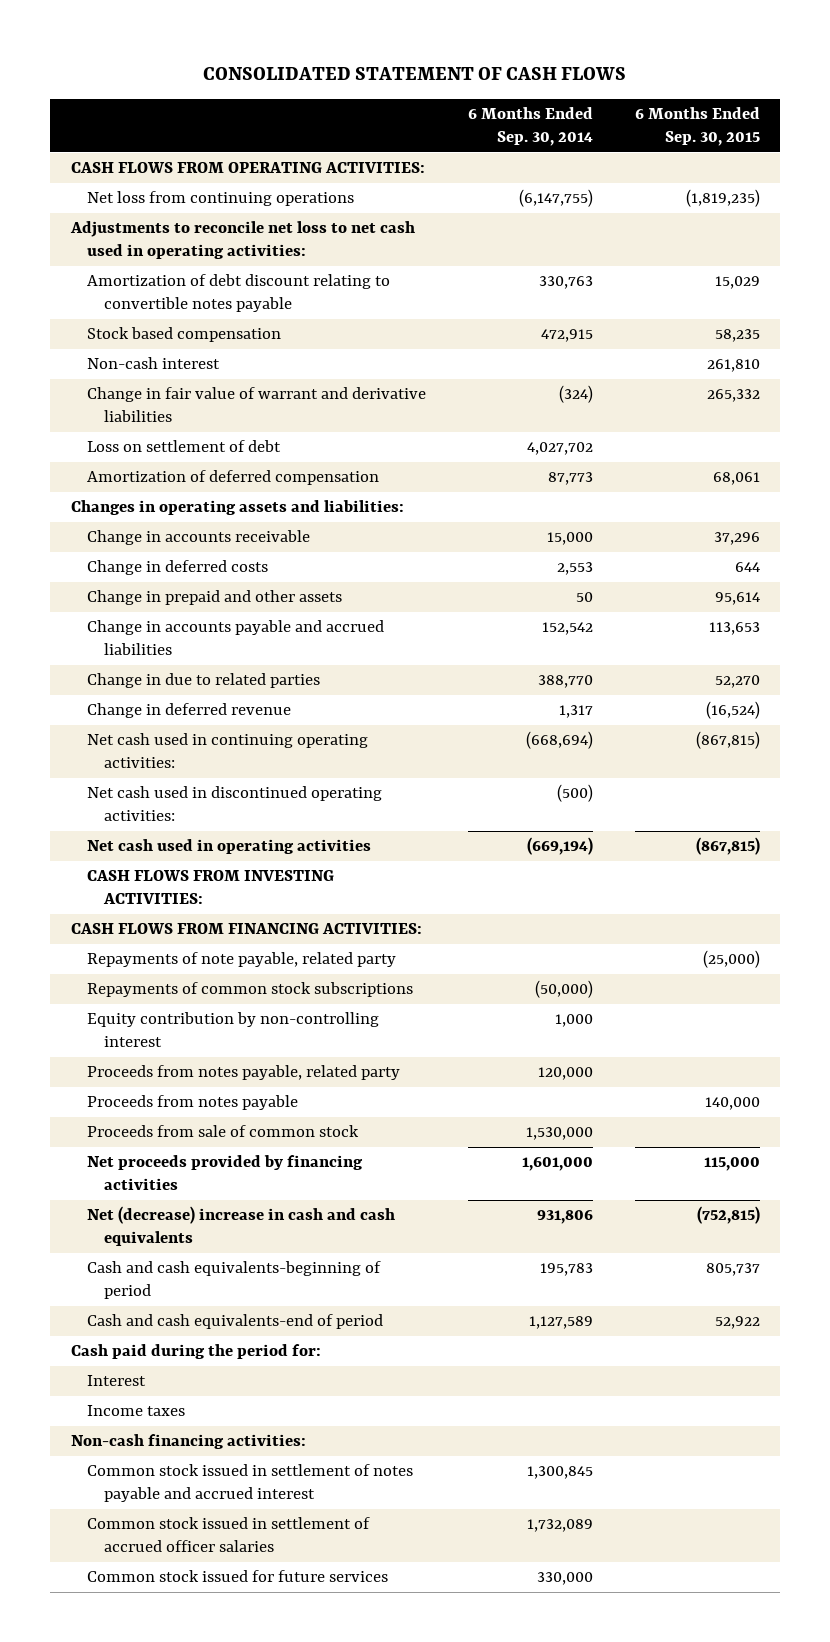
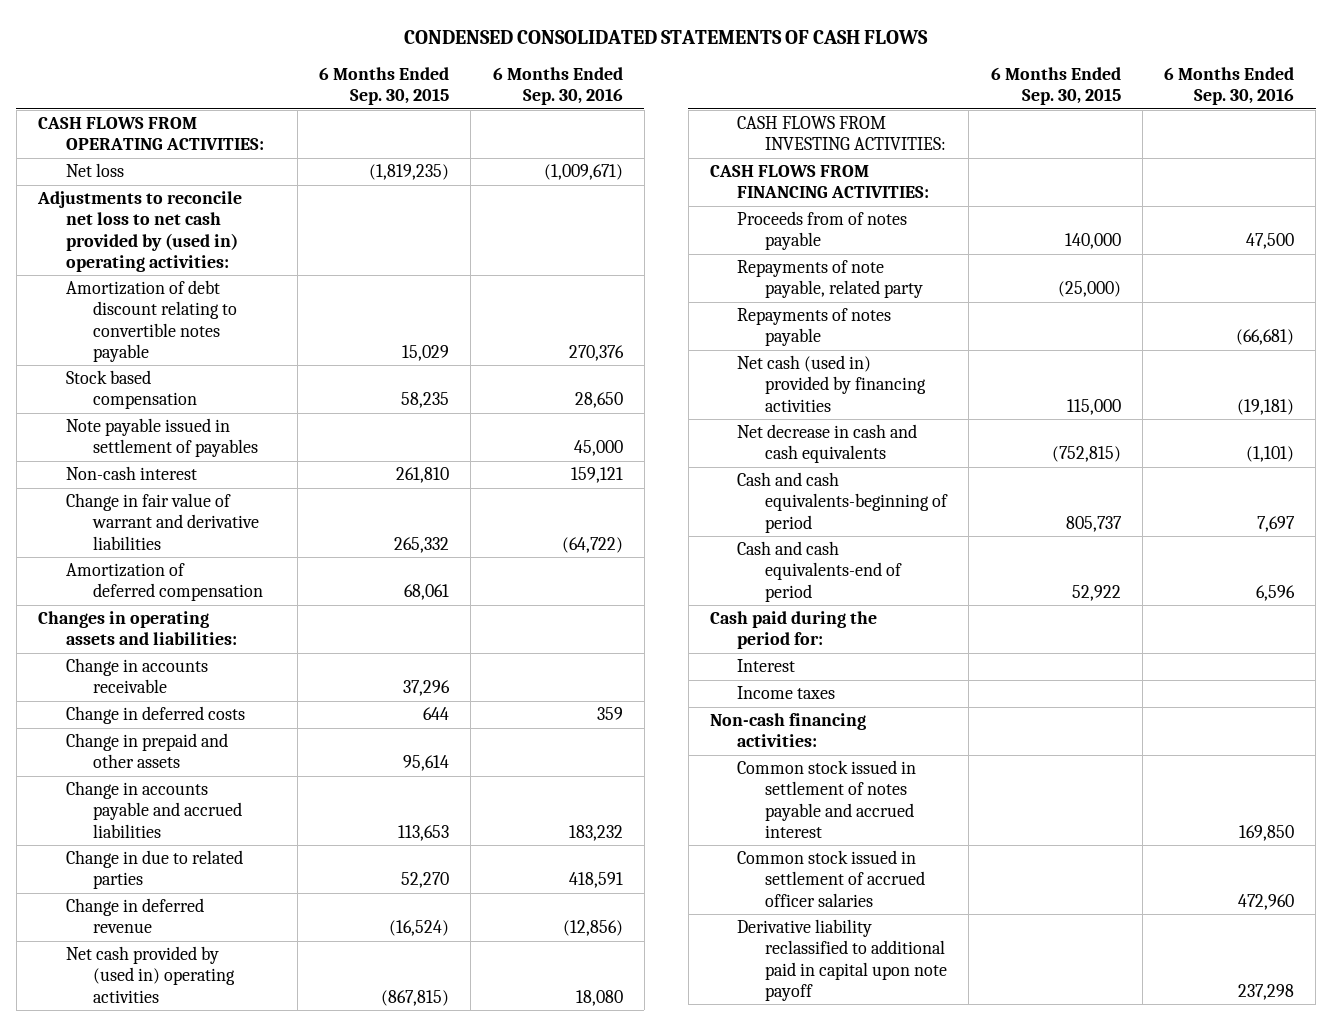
[203,66,627,80] CONSOLIDATED STATEMENT OF CASH FLOWS -> [404,29,929,44] CONDENSED CONSOLIDATED STATEMENTS OF CASH FLOWS
[467,107,593,147] 6 Months Ended Sep. 30, 2014 -> none
none -> [492,67,623,106] 6 Months Ended Sep. 30, 2016
[87,191,355,207] Net loss from continuing operations -> [65,163,124,178] Net loss
[69,221,415,260] Adjustments to reconcile net loss to net cash used in operating activities: -> [37,191,243,272] Adjustments to reconcile net loss to net cash provided by (used in) operating activities:
none -> [65,418,259,458] Note payable issued in settlement of payables
[87,440,282,453] Loss on settlement of debt -> none
[87,733,369,769] Net cash used in continuing operating activities: -> none
[87,786,383,822] Net cash used in discontinued operating activities: -> none
[87,839,372,855] Net cash used in operating activities -> [65,946,236,1003] Net cash provided by (used in) operating activities
none -> [737,211,908,251] Proceeds from of notes payable
[87,982,414,998] Repayments of common stock subscriptions -> none
[87,1012,380,1048] Equity contribution by non-controlling interest -> none
[87,1065,401,1081] Proceeds from notes payable, related party -> none
[87,1095,299,1111] Proceeds from notes payable -> none
[87,1125,360,1138] Proceeds from sale of common stock -> none
none -> [737,308,892,347] Repayments of notes payable
[87,1155,364,1191] Net proceeds provided by financing activities -> [737,355,926,412] Net cash (used in) provided by financing activities
[87,1206,396,1247] Net (decrease) increase in cash and cash equivalents -> [737,424,918,464] Net decrease in cash and cash equivalents
[87,1570,389,1583] Common stock issued for future services -> none
none -> [737,919,947,1001] Derivative liability reclassified to additional paid in capital upon note payoff

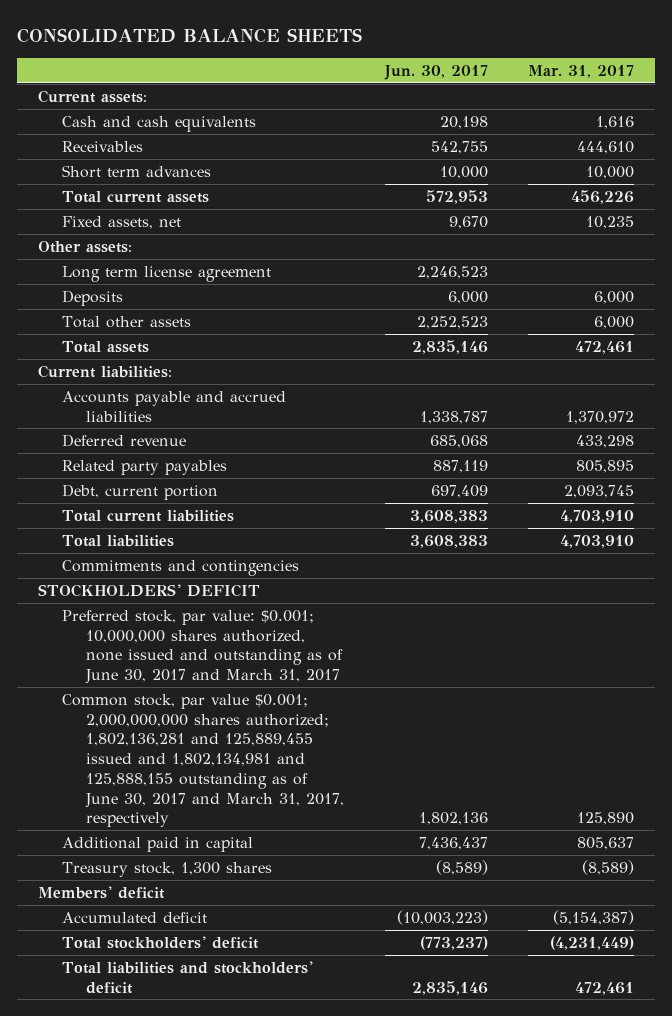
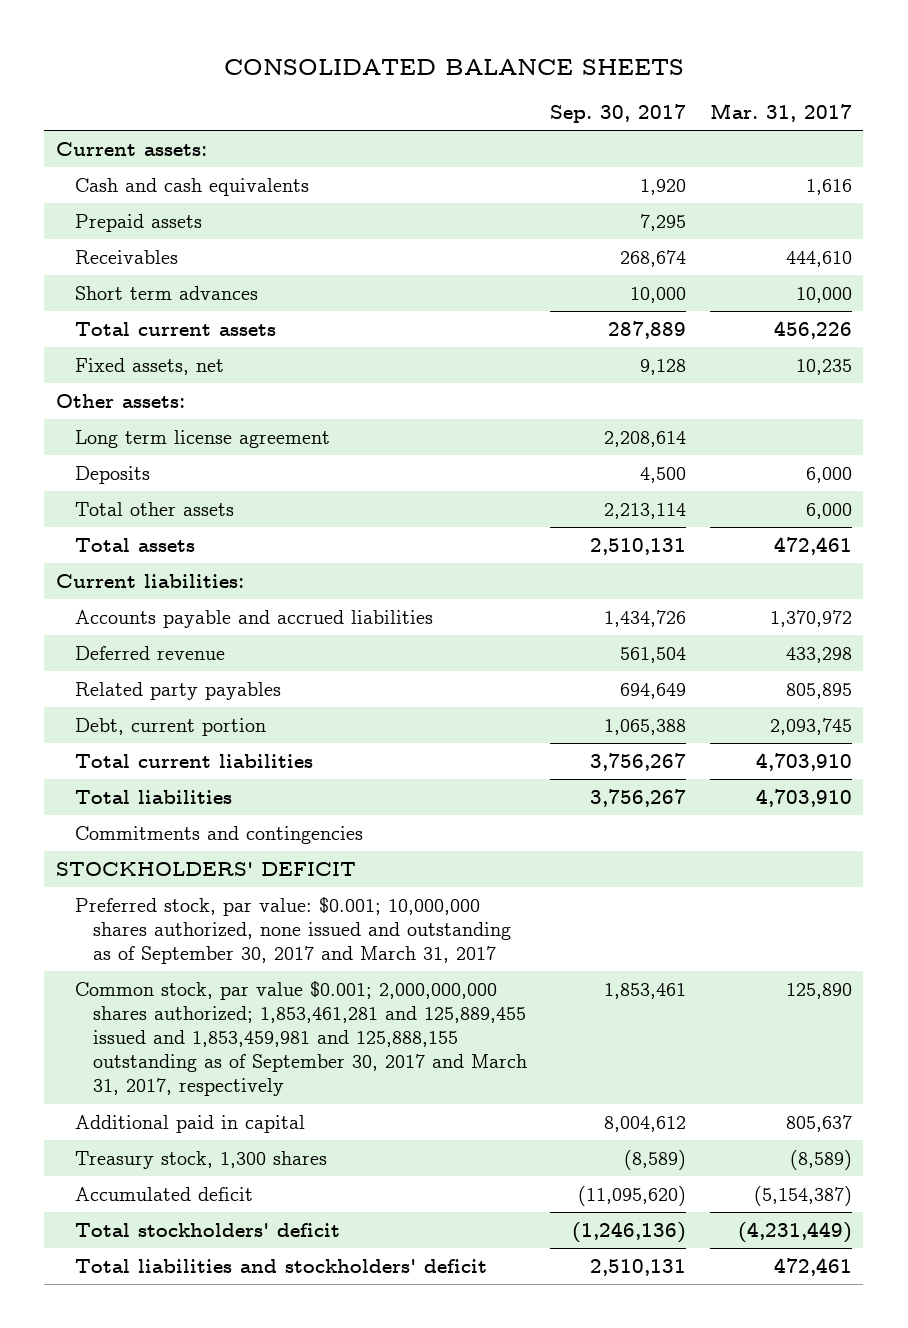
[383,64,488,80] Jun. 30, 2017 -> none
none -> [550,104,687,124] Sep. 30, 2017
none -> [74,213,202,232] Prepaid assets
[61,609,343,685] Preferred stock, par value: $0.001; 10,000,000 shares authorized, none issued and outstanding as of June 30, 2017 and March 31, 2017 -> [74,896,511,965] Preferred stock, par value: $0.001; 10,000,000 shares authorized, none issued and outstanding as of September 30, 2017 and March 31, 2017
[61,693,344,828] Common stock, par value $0.001; 2,000,000,000 shares authorized; 1,802,136,281 and 125,889,455 issued and 1,802,134,981 and 125,888,155 outstanding as of June 30, 2017 and March 31, 2017, respectively -> [74,980,527,1097] Common stock, par value $0.001; 2,000,000,000 shares authorized; 1,853,461,281 and 125,889,455 issued and 1,853,459,981 and 125,888,155 outstanding as of September 30, 2017 and March 31, 2017, respectively
[37,885,165,899] Members' deficit -> none

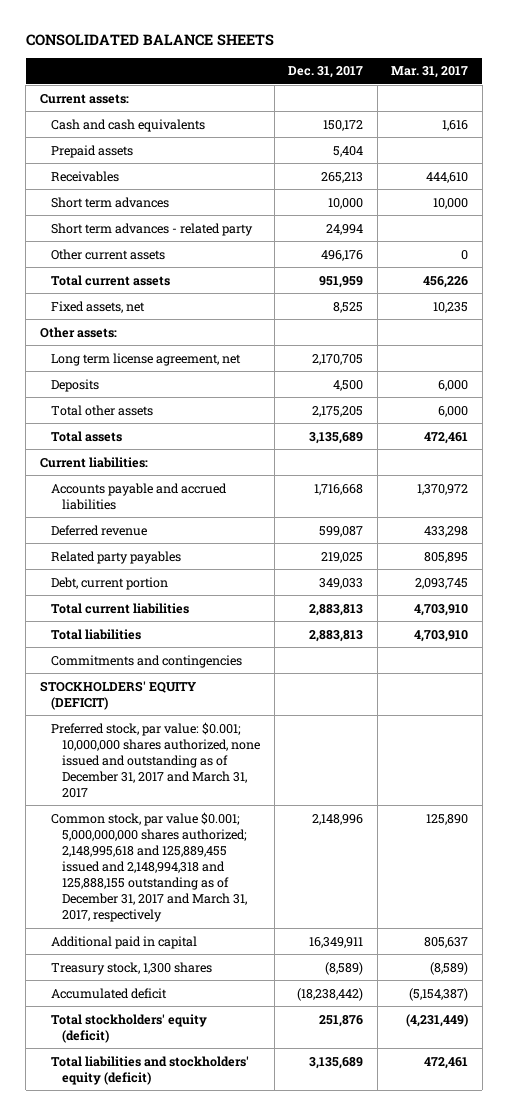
[550,104,687,124] Sep. 30, 2017 -> none
none -> [288,66,364,79] Dec. 31, 2017
none -> [51,222,254,236] Short term advances - related party
none -> [51,248,166,260] Other current assets
[74,429,330,448] Long term license agreement -> [51,352,242,366] Long term license agreement, net
[56,861,357,876] STOCKHOLDERS' DEFICIT -> [40,680,197,710] STOCKHOLDERS' EQUITY (DEFICIT)
[74,896,511,965] Preferred stock, par value: $0.001; 10,000,000 shares authorized, none issued and outstanding as of September 30, 2017 and March 31, 2017 -> [51,721,261,798] Preferred stock, par value: $0.001; 10,000,000 shares authorized, none issued and outstanding as of December 31, 2017 and March 31, 2017
[74,980,527,1097] Common stock, par value $0.001; 2,000,000,000 shares authorized; 1,853,461,281 and 125,889,455 issued and 1,853,459,981 and 125,888,155 outstanding as of September 30, 2017 and March 31, 2017, respectively -> [51,811,248,923] Common stock, par value $0.001; 5,000,000,000 shares authorized; 2,148,995,618 and 125,889,455 issued and 2,148,994,318 and 125,888,155 outstanding as of December 31, 2017 and March 31, 2017, respectively
[74,1222,340,1237] Total stockholders' deficit -> [51,1013,208,1043] Total stockholders' equity (deficit)
[74,1258,487,1273] Total liabilities and stockholders' deficit -> [51,1055,250,1085] Total liabilities and stockholders' equity (deficit)

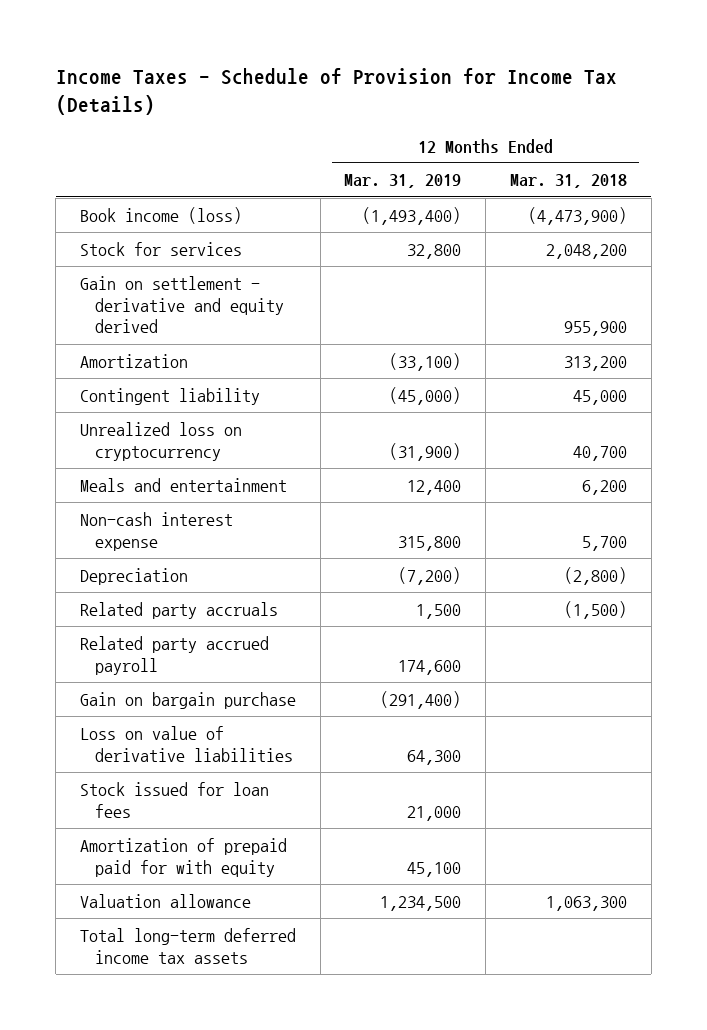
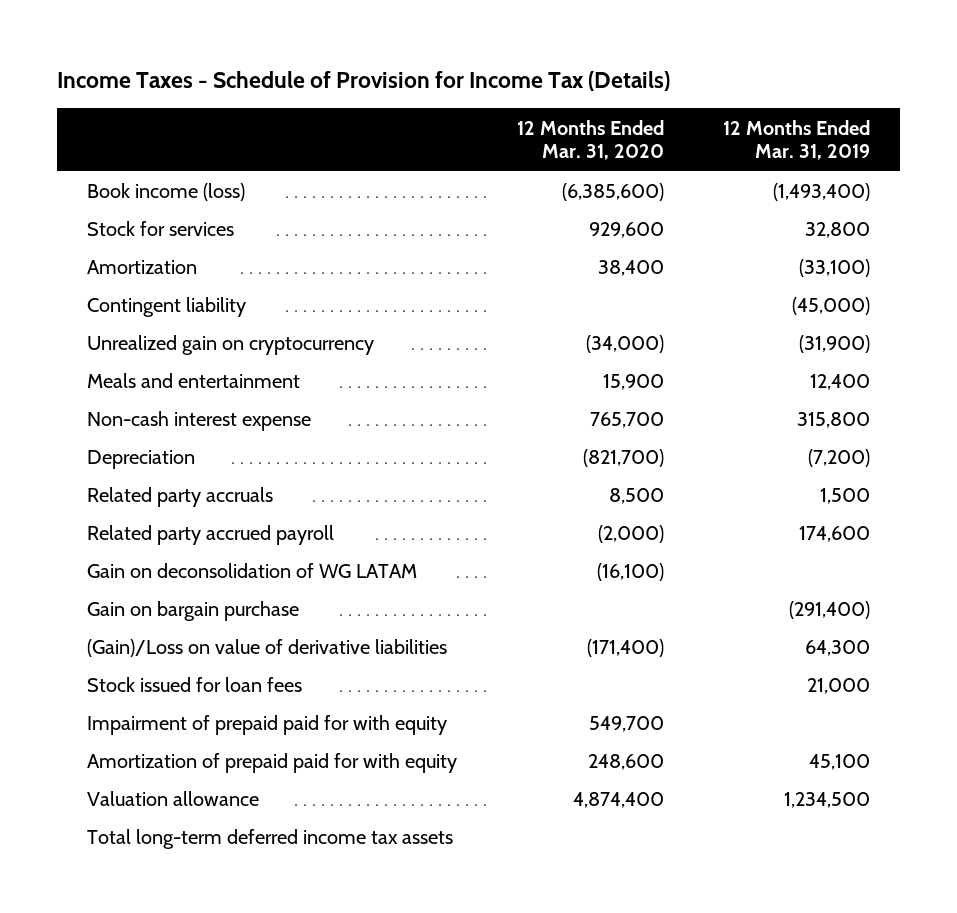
[509,174,627,189] Mar. 31, 2018 -> none
none -> [516,119,664,161] 12 Months Ended Mar. 31, 2020
[79,275,284,334] Gain on settlement - derivative and equity derived -> none
[79,421,242,461] Unrealized loss on cryptocurrency -> [86,335,374,356] Unrealized gain on cryptocurrency
none -> [86,563,417,579] Gain on deconsolidation of WG LATAM
[79,725,293,762] Loss on value of derivative liabilities -> [86,639,447,658] (Gain)/Loss on value of derivative liabilities
none -> [86,715,447,736] Impairment of prepaid paid for with equity

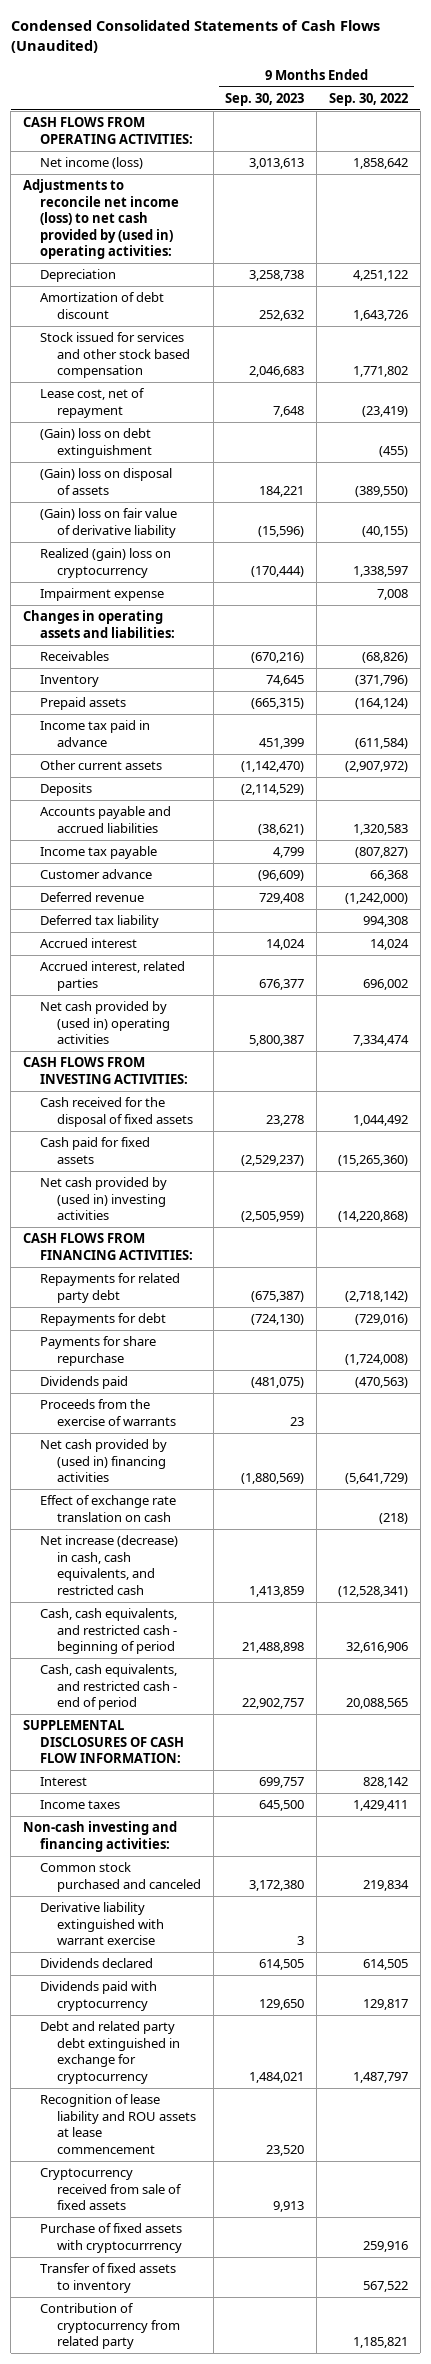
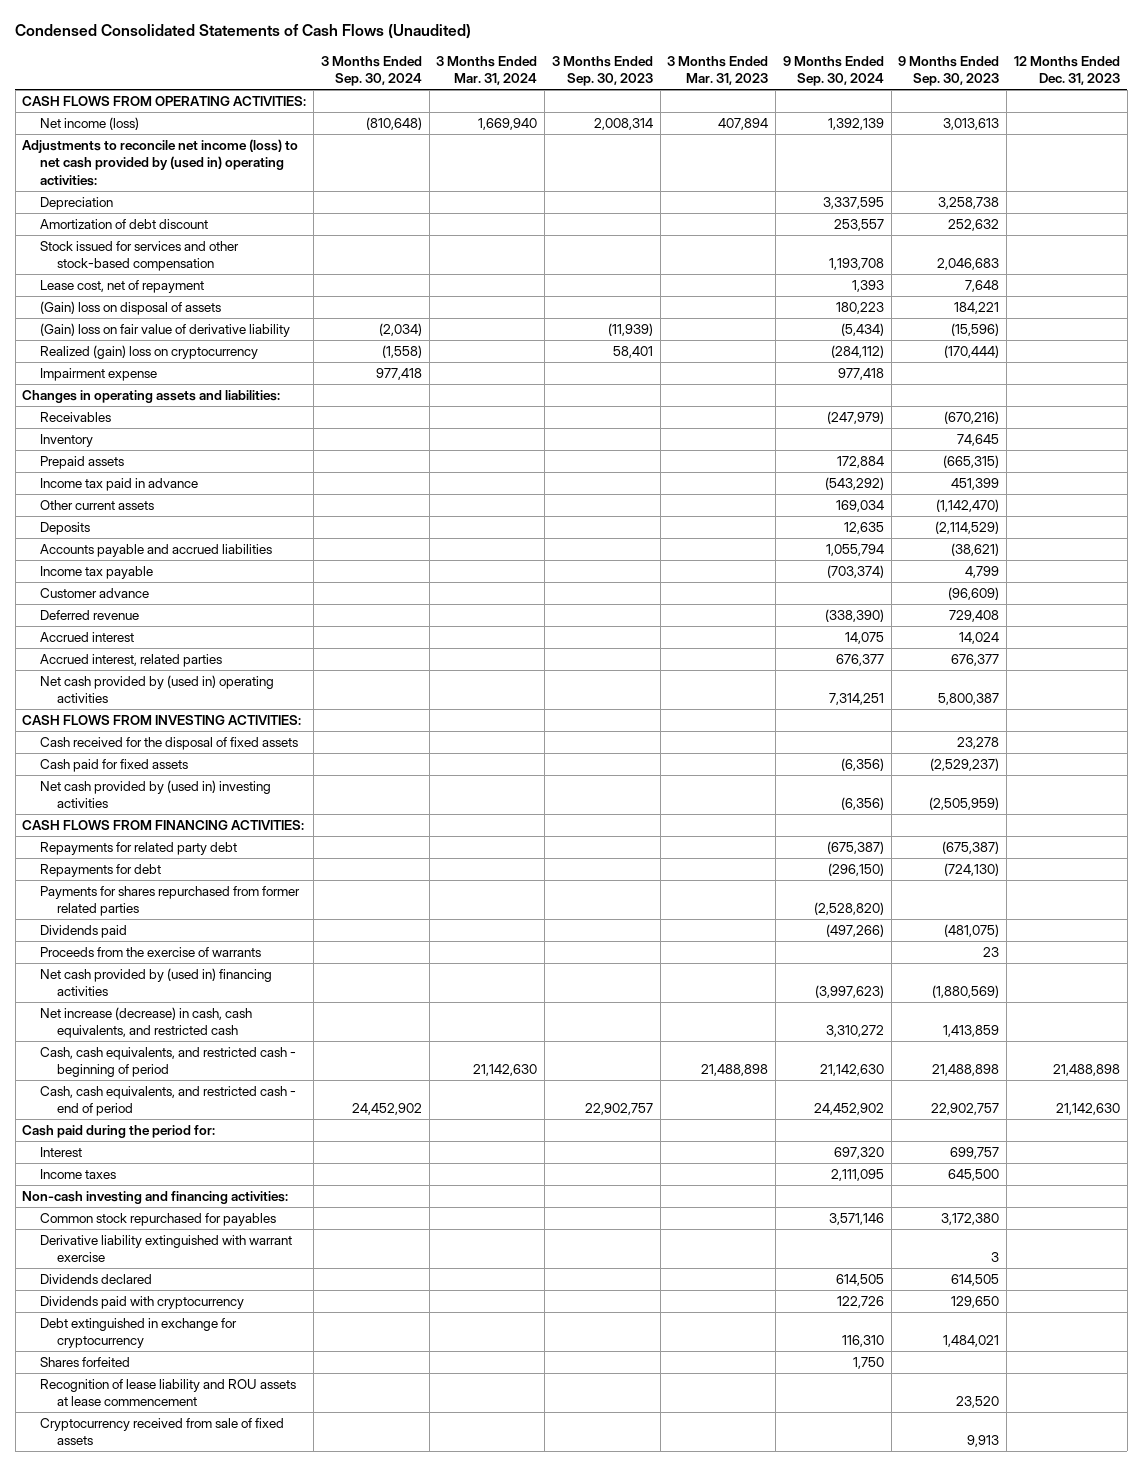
[328,92,408,106] Sep. 30, 2022 -> none
none -> [320,55,422,87] 3 Months Ended Sep. 30, 2024
none -> [436,55,538,86] 3 Months Ended Mar. 31, 2024
none -> [551,55,653,87] 3 Months Ended Sep. 30, 2023
none -> [667,55,769,86] 3 Months Ended Mar. 31, 2023
none -> [782,55,884,87] 9 Months Ended Sep. 30, 2024
none -> [1013,55,1120,86] 12 Months Ended Dec. 31, 2023
[40,332,191,379] Stock issued for services and other stock based compensation -> [39,240,239,272] Stock issued for services and other stock-based compensation
[40,428,153,458] (Gain) loss on debt extinguishment -> none
[40,915,160,929] Deferred tax liability -> none
[40,1336,157,1366] Payments for share repurchase -> [39,885,300,917] Payments for shares repurchased from former related parties
[40,1495,177,1522] Effect of exchange rate translation on cash -> none
[22,1720,185,1764] SUPPLEMENTAL DISCLOSURES OF CASH FLOW INFORMATION: -> none
none -> [22,1124,216,1138] Cash paid during the period for:
[40,1862,202,1892] Common stock purchased and canceled -> [39,1212,276,1226] Common stock repurchased for payables
[40,2021,181,2084] Debt and related party debt extinguished in exchange for cryptocurrency -> [39,1317,237,1349] Debt extinguished in exchange for cryptocurrency
none -> [39,1356,130,1367] Shares forfeited
[40,2223,183,2253] Purchase of fixed assets with cryptocurrrency -> none
[40,2263,177,2293] Transfer of fixed assets to inventory -> none
[40,2303,181,2350] Contribution of cryptocurrency from related party -> none

